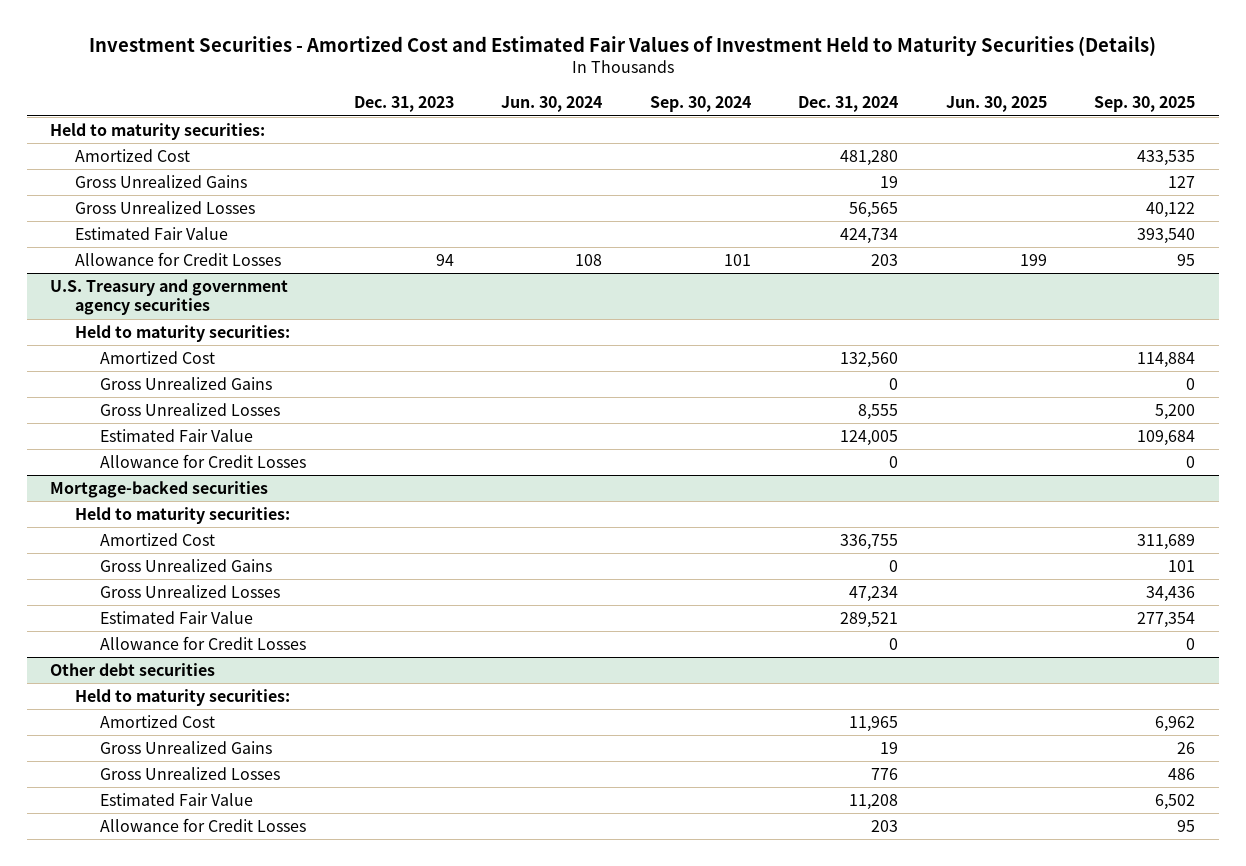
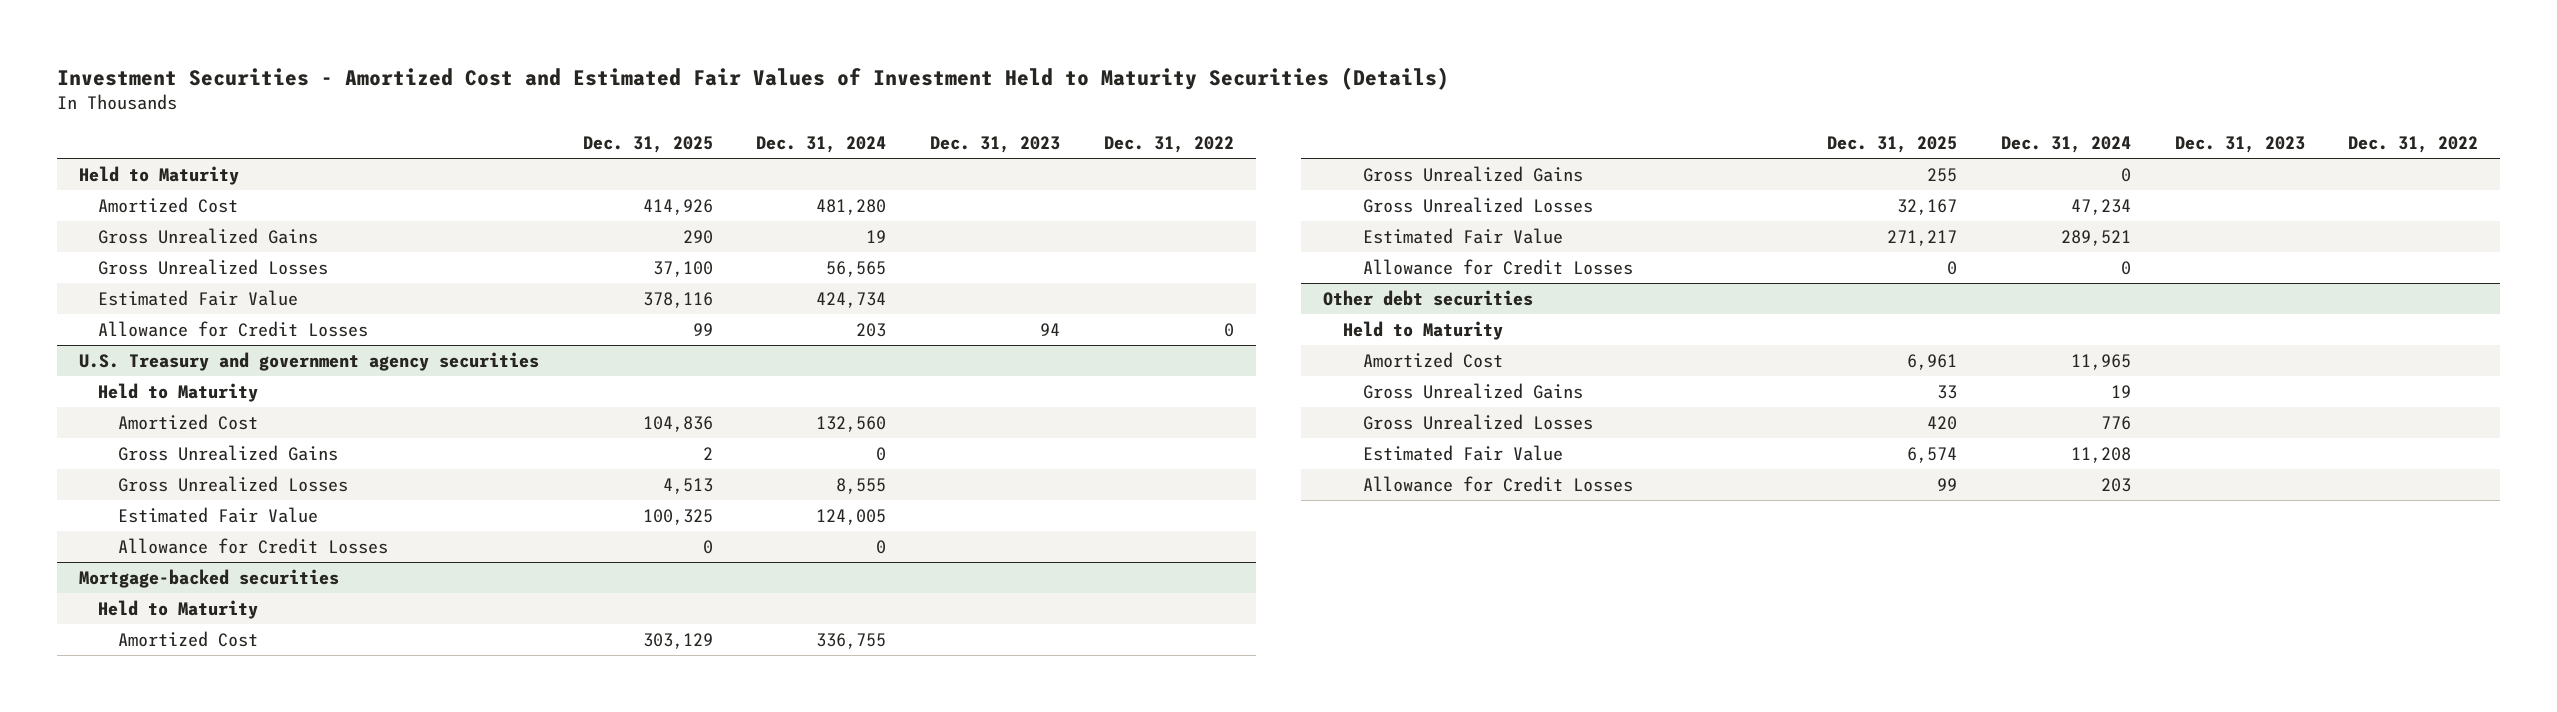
[501,96,603,113] Jun. 30, 2024 -> none
[649,96,751,113] Sep. 30, 2024 -> none
[945,96,1047,113] Jun. 30, 2025 -> none
[1094,96,1196,113] Sep. 30, 2025 -> none
none -> [582,135,713,153] Dec. 31, 2025
none -> [1104,135,1235,153] Dec. 31, 2022
[50,122,266,140] Held to maturity securities: -> [78,165,239,185] Held to Maturity
[75,324,291,342] Held to maturity securities: -> [98,382,259,402] Held to Maturity
[75,506,291,524] Held to maturity securities: -> [98,599,259,619] Held to Maturity
[75,688,291,706] Held to maturity securities: -> [1342,320,1503,340] Held to Maturity

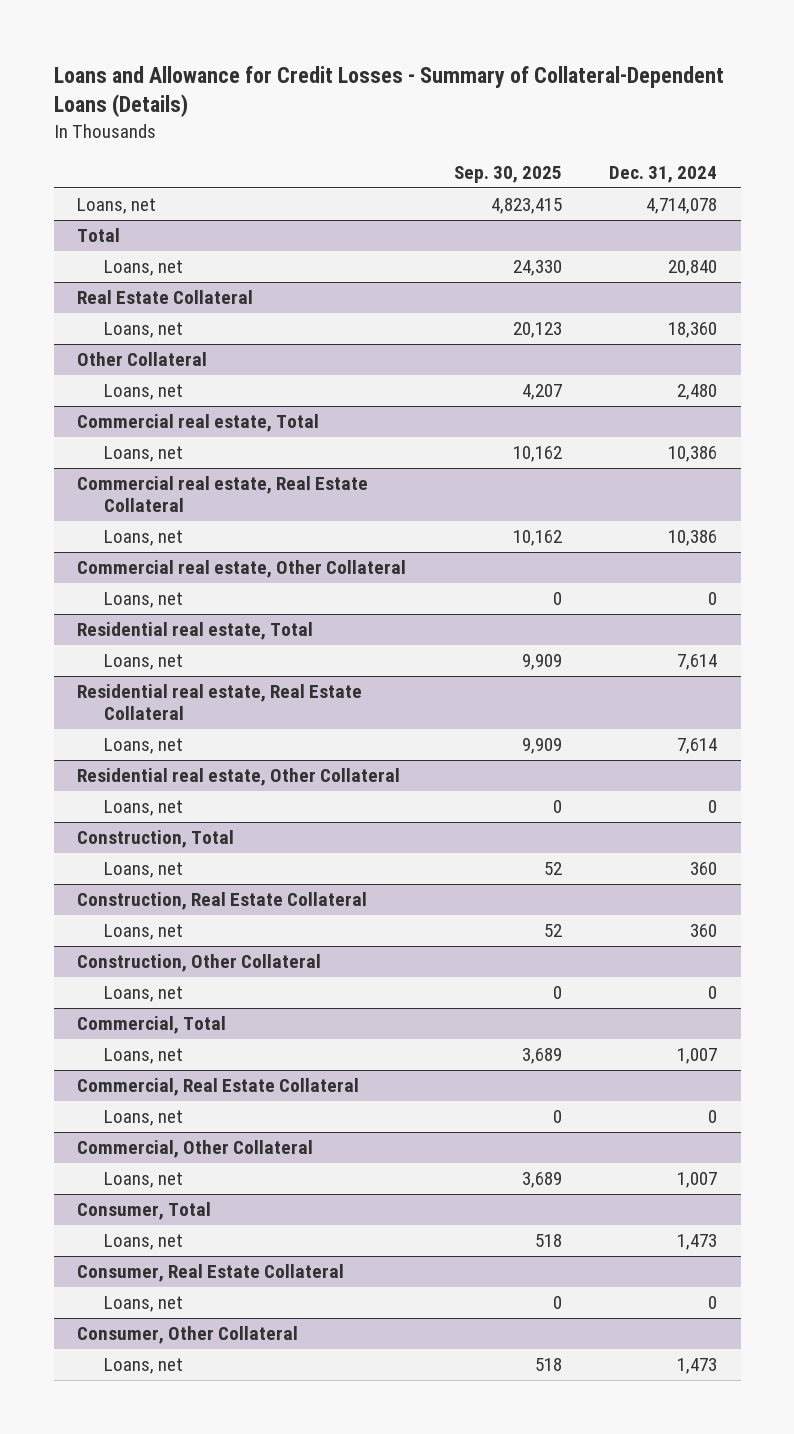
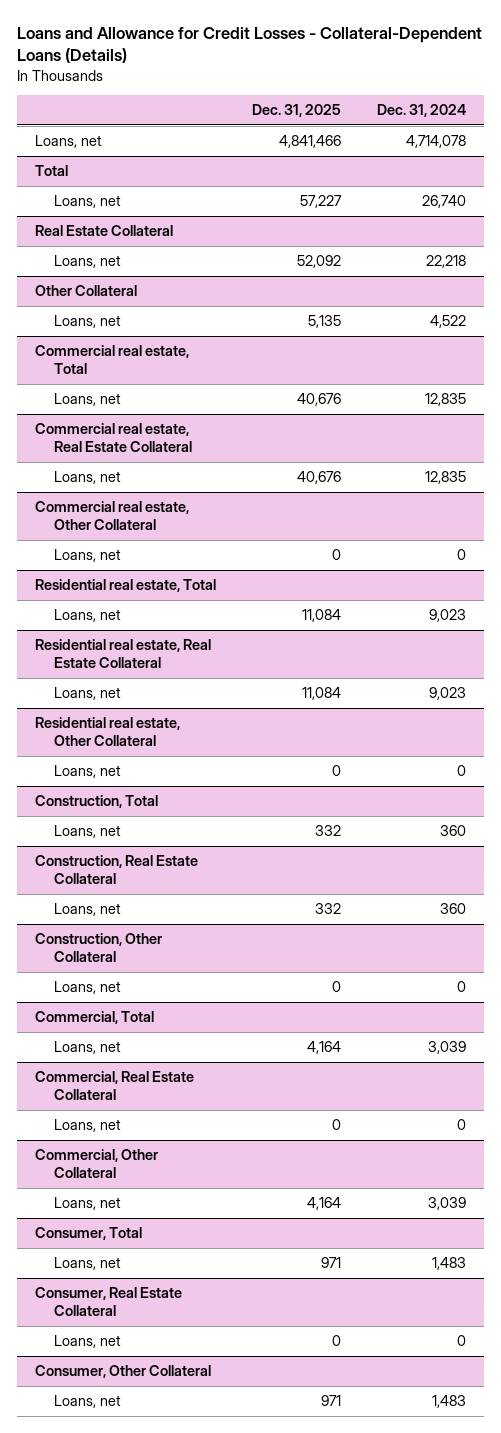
[53,65,724,118] Loans and Allowance for Credit Losses - Summary of Collateral-Dependent Loans (Details) -> [16,27,482,64] Loans and Allowance for Credit Losses - Collateral-Dependent Loans (Details)
[453,165,562,183] Sep. 30, 2025 -> none
none -> [252,104,342,118] Dec. 31, 2025
[668,260,718,277] 20,840 -> [422,195,467,209] 26,740
[668,322,718,339] 18,360 -> [426,255,467,269] 22,218
[677,384,718,401] 2,480 -> [430,315,467,329] 4,522
[668,446,718,463] 10,386 -> [425,393,467,407] 12,835
[668,530,718,547] 10,386 -> [425,471,467,485] 12,835
[677,654,718,671] 7,614 -> [429,609,467,623] 9,023
[677,738,718,755] 7,614 -> [429,687,467,701] 9,023
[677,1048,718,1065] 1,007 -> [428,1041,467,1055] 3,039
[677,1172,718,1189] 1,007 -> [428,1197,467,1211] 3,039
[677,1234,718,1251] 1,473 -> [432,1257,467,1271] 1,483
[677,1358,718,1375] 1,473 -> [432,1395,467,1409] 1,483

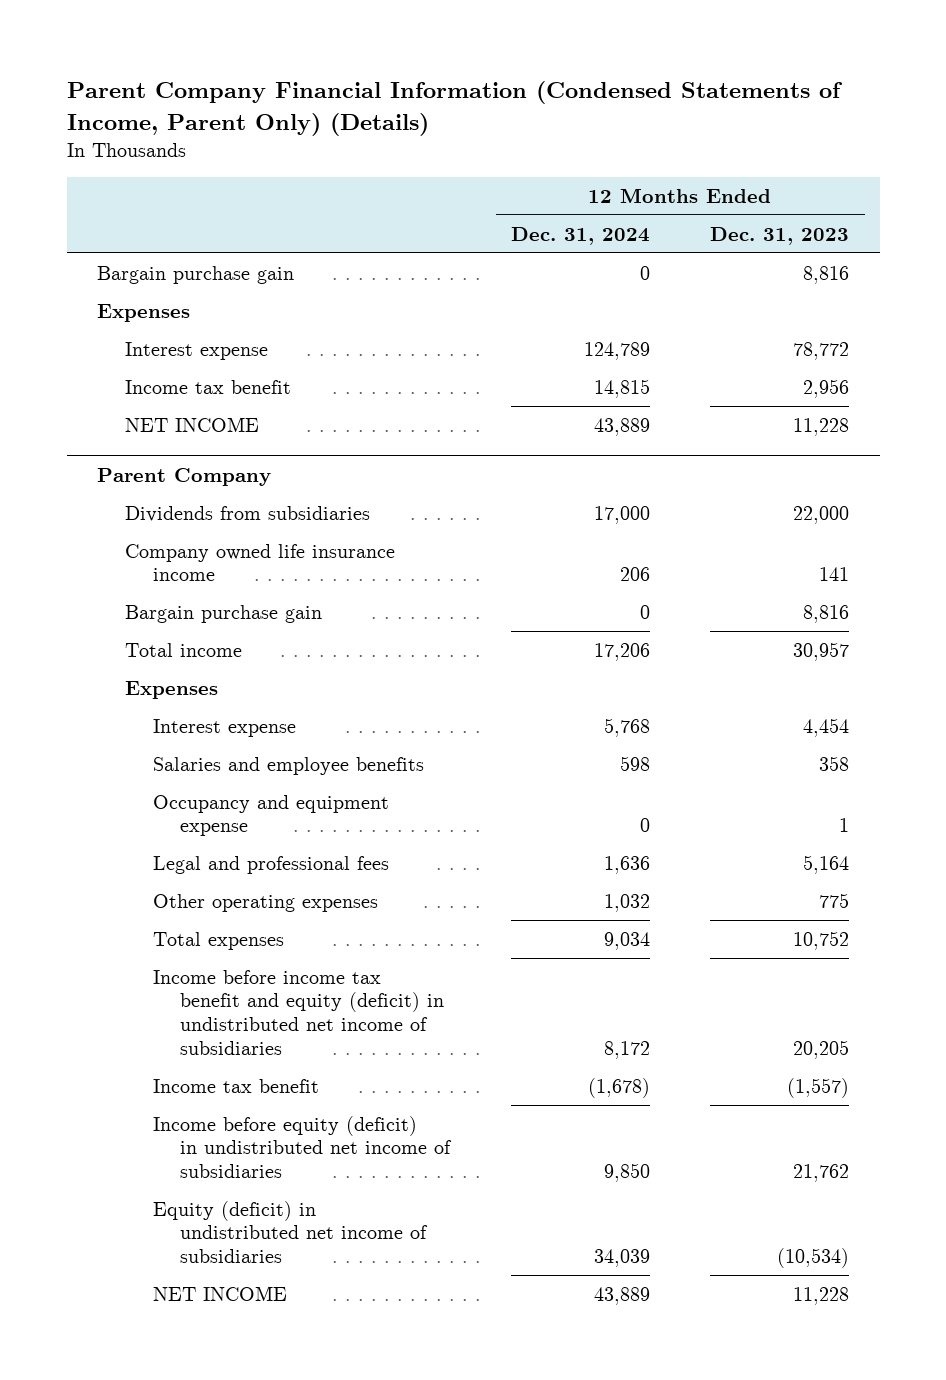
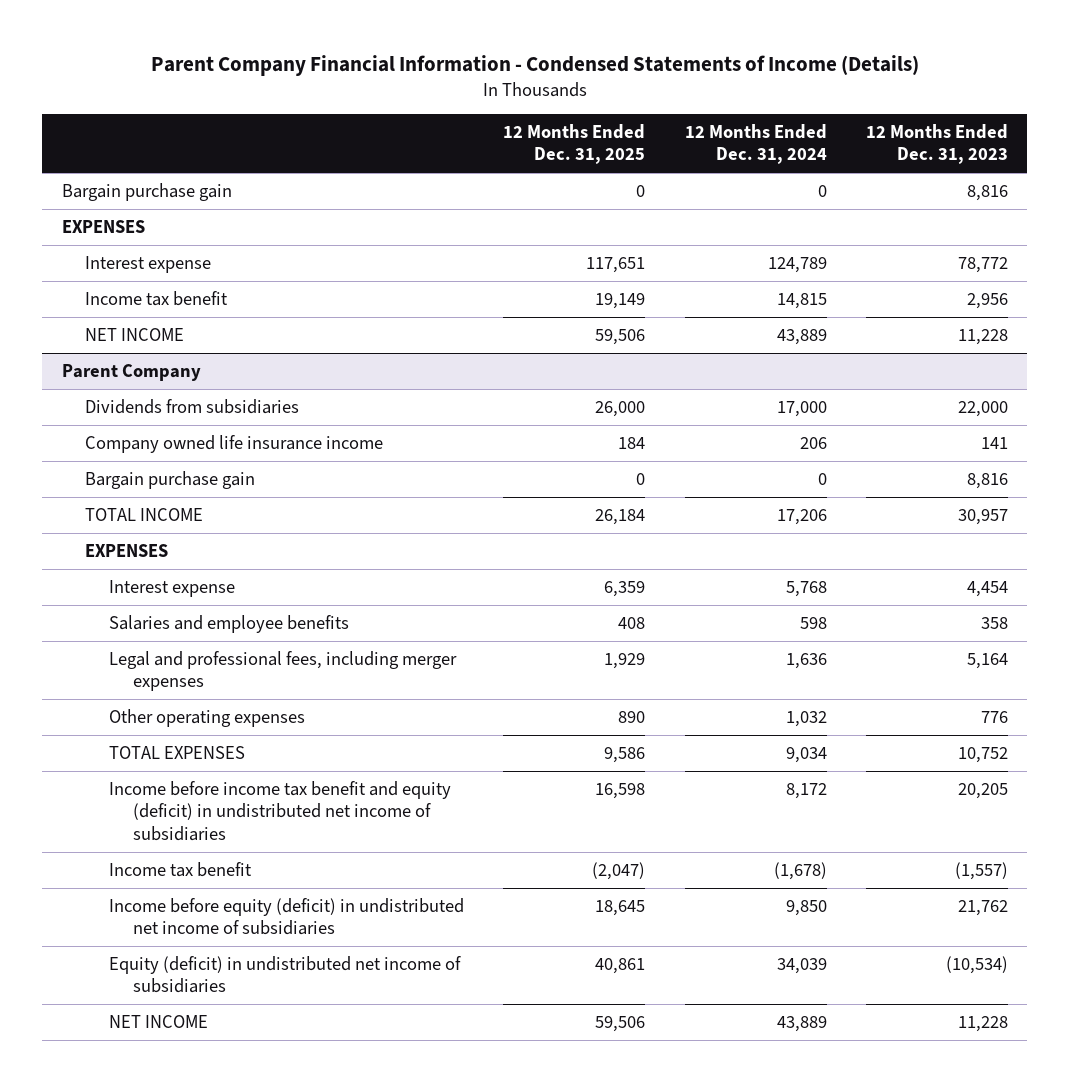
[66,81,843,136] Parent Company Financial Information (Condensed Statements of Income, Parent Only) (Details) -> [150,54,919,76] Parent Company Financial Information - Condensed Statements of Income (Details)
none -> [503,123,646,165] 12 Months Ended Dec. 31, 2025
[97,303,191,322] Expenses -> [61,219,145,233] EXPENSES
[124,642,242,657] Total income -> [85,507,204,521] TOTAL INCOME
[124,680,218,699] Expenses -> [85,543,169,557] EXPENSES
[152,794,389,837] Occupancy and equipment expense -> none
[152,855,389,874] Legal and professional fees -> [109,650,458,692] Legal and professional fees, including merger expenses
[819,892,850,908] 775 -> [980,710,1008,723] 776
[152,931,284,950] Total expenses -> [109,745,246,759] TOTAL EXPENSES

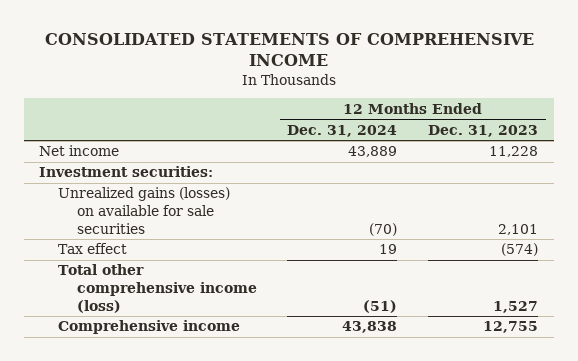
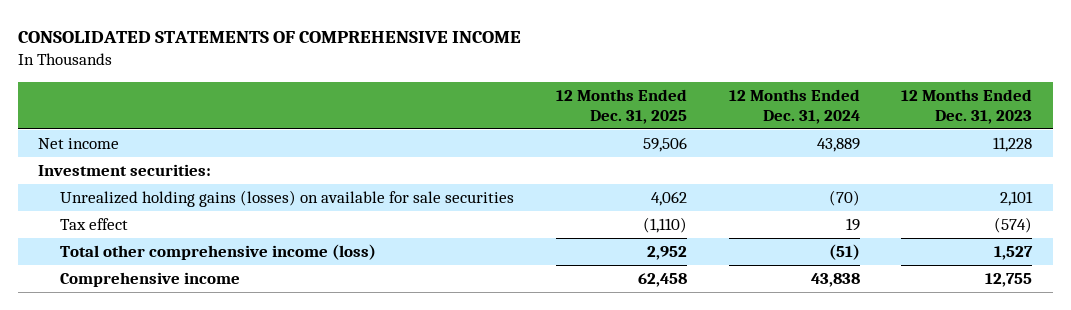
none -> [555,89,687,124] 12 Months Ended Dec. 31, 2025
[57,187,230,234] Unrealized gains (losses) on available for sale securities -> [60,190,515,208] Unrealized holding gains (losses) on available for sale securities

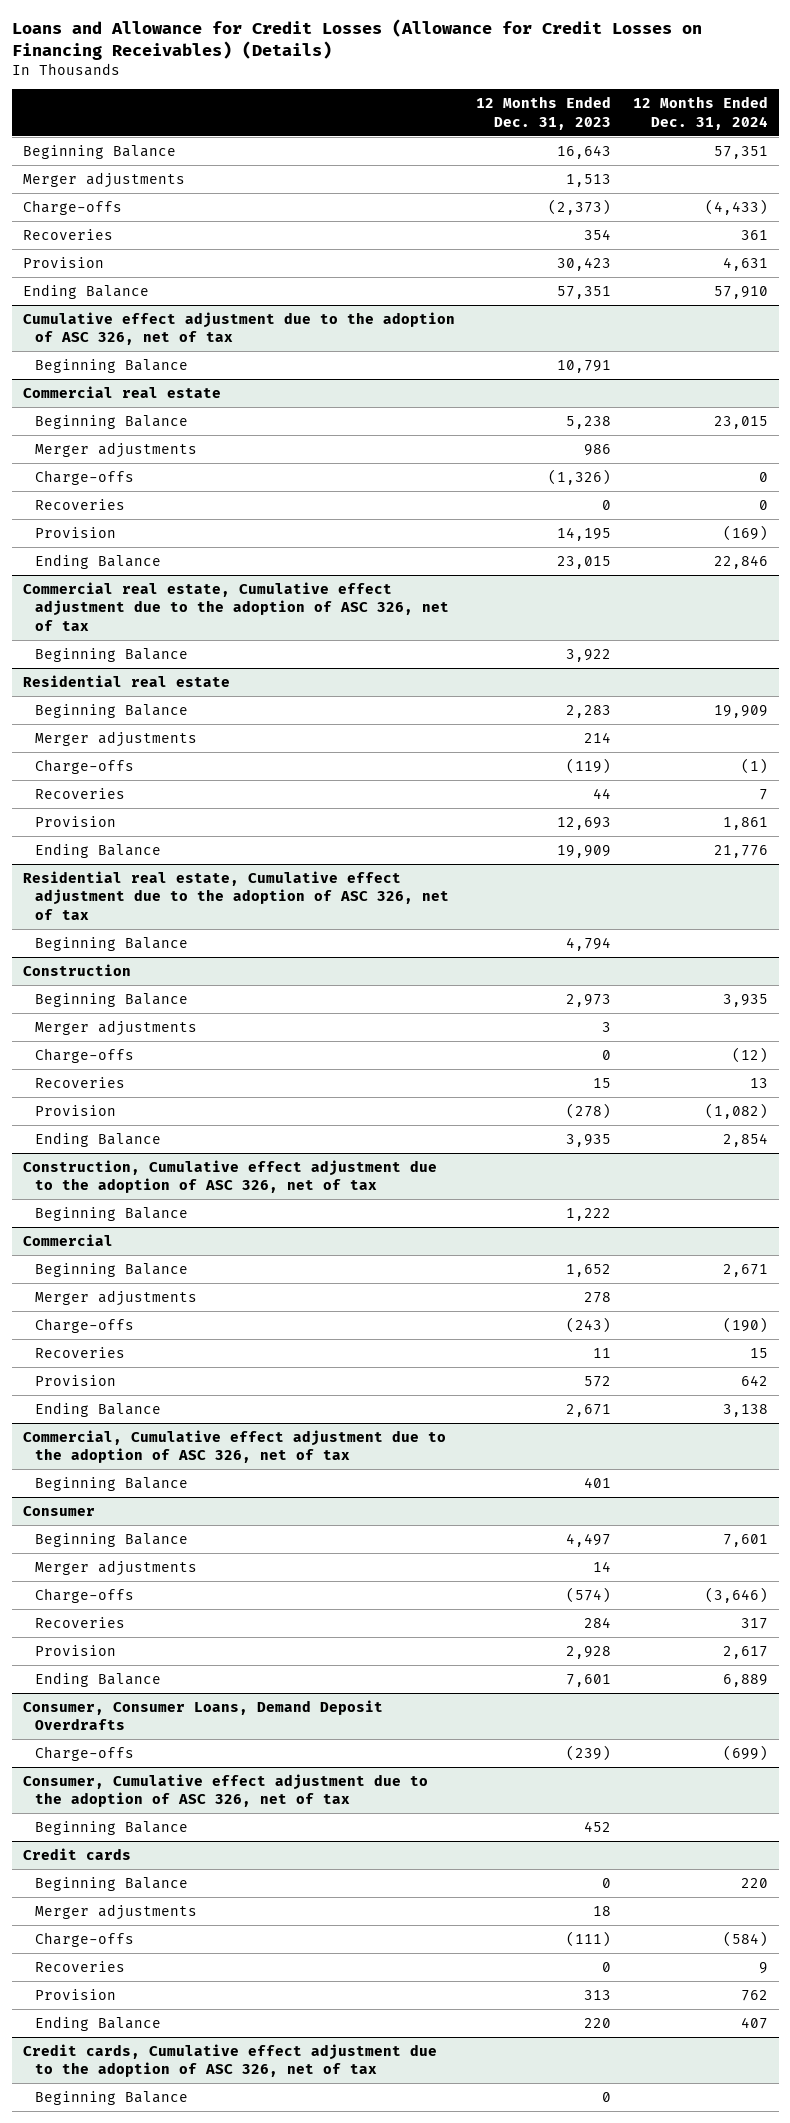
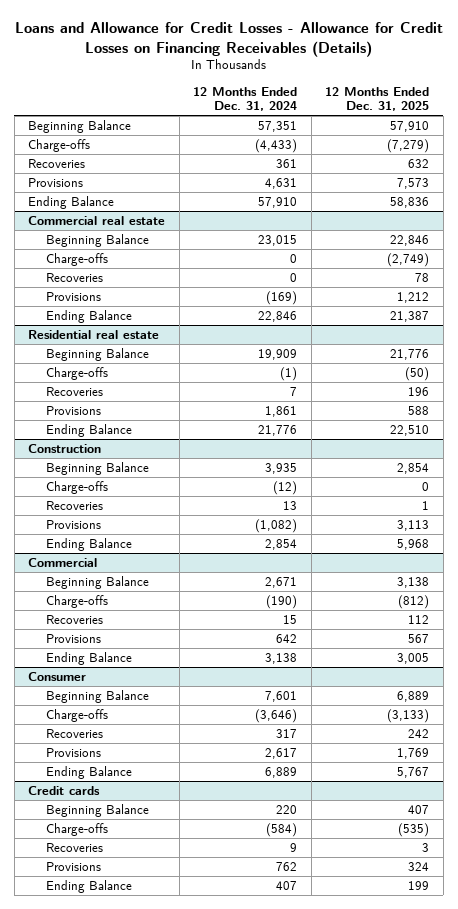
[11,18,702,60] Loans and Allowance for Credit Losses (Allowance for Credit Losses on Financing Receivables) (Details) -> [14,22,443,57] Loans and Allowance for Credit Losses - Allowance for Credit Losses on Financing Receivables (Details)
[476,96,612,130] 12 Months Ended Dec. 31, 2023 -> none
none -> [325,86,430,112] 12 Months Ended Dec. 31, 2025
[22,171,185,188] Merger adjustments -> none
[22,256,104,268] Provision -> [28,177,84,187] Provisions
[22,311,455,346] Cumulative effect adjustment due to the adoption of ASC 326, net of tax -> none
[34,358,188,373] Beginning Balance -> none
[34,441,197,458] Merger adjustments -> none
[34,526,116,538] Provision -> [45,291,101,301] Provisions
[22,581,449,631] Commercial real estate, Cumulative effect adjustment due to the adoption of ASC 326, net of tax -> none
[34,647,188,662] Beginning Balance -> none
[34,730,197,747] Merger adjustments -> none
[34,815,116,827] Provision -> [45,405,101,415] Provisions
[22,870,449,920] Residential real estate, Cumulative effect adjustment due to the adoption of ASC 326, net of tax -> none
[34,936,188,951] Beginning Balance -> none
[34,1019,197,1036] Merger adjustments -> none
[34,1104,116,1116] Provision -> [45,519,101,529] Provisions
[22,1159,437,1194] Construction, Cumulative effect adjustment due to the adoption of ASC 326, net of tax -> none
[34,1206,188,1221] Beginning Balance -> none
[34,1289,197,1306] Merger adjustments -> none
[34,1374,116,1386] Provision -> [45,633,101,643] Provisions
[22,1429,446,1464] Commercial, Cumulative effect adjustment due to the adoption of ASC 326, net of tax -> none
[34,1476,188,1491] Beginning Balance -> none
[34,1559,197,1576] Merger adjustments -> none
[34,1644,116,1656] Provision -> [45,747,101,757] Provisions
[22,1699,383,1731] Consumer, Consumer Loans, Demand Deposit Overdrafts -> none
[34,1745,134,1761] Charge-offs -> none
[22,1773,428,1808] Consumer, Cumulative effect adjustment due to the adoption of ASC 326, net of tax -> none
[34,1820,188,1835] Beginning Balance -> none
[34,1903,197,1920] Merger adjustments -> none
[34,1988,116,2000] Provision -> [45,861,101,871] Provisions
[22,2043,437,2078] Credit cards, Cumulative effect adjustment due to the adoption of ASC 326, net of tax -> none
[34,2090,188,2105] Beginning Balance -> none

